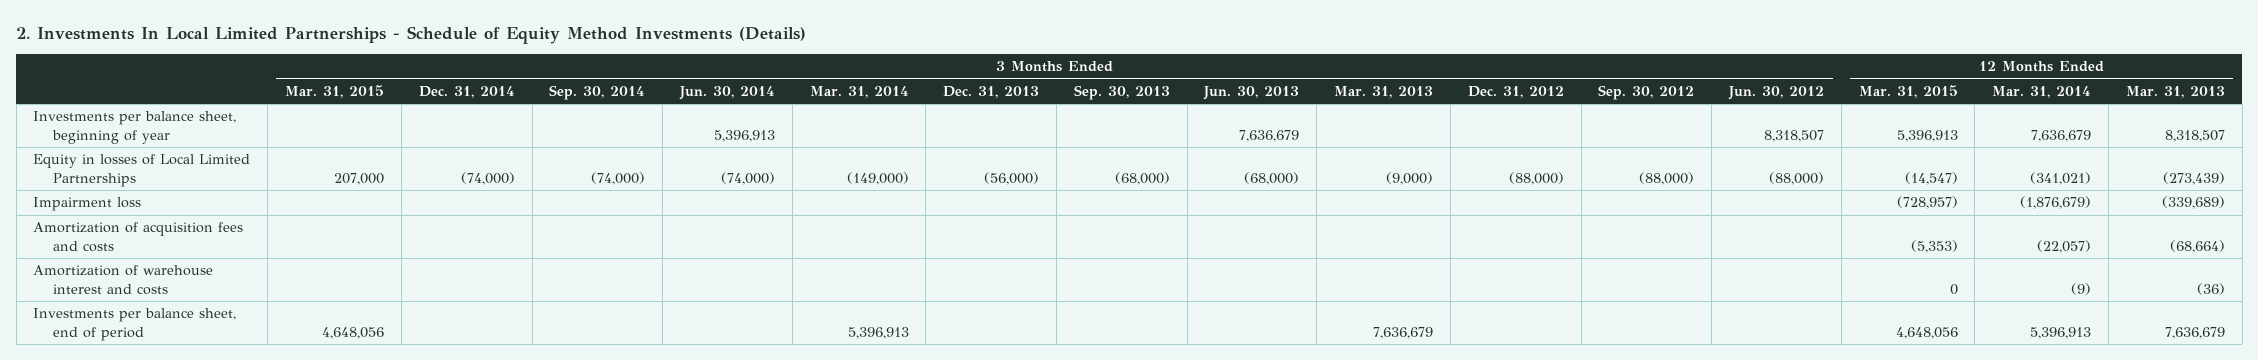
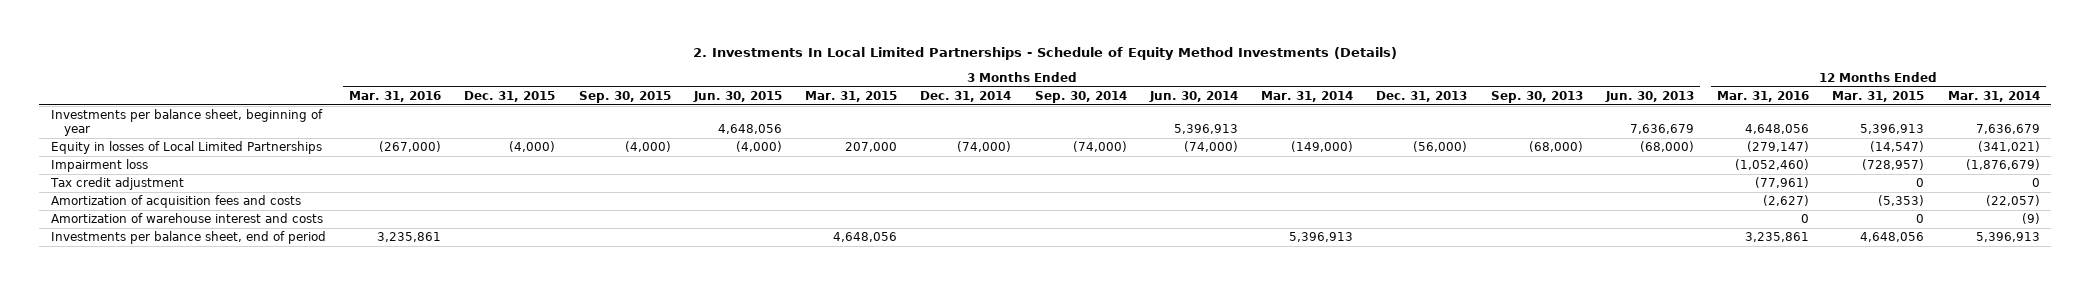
[1334,85,1434,98] Mar. 31, 2013 -> none
[1467,85,1564,98] Dec. 31, 2012 -> none
[1598,84,1695,100] Sep. 30, 2012 -> none
[1727,85,1824,100] Jun. 30, 2012 -> none
[2125,85,2225,98] Mar. 31, 2013 -> none
none -> [349,90,442,102] Mar. 31, 2016
none -> [464,90,556,102] Dec. 31, 2015
none -> [578,90,671,103] Sep. 30, 2015
none -> [692,90,782,102] Jun. 30, 2015
none -> [1717,90,1810,102] Mar. 31, 2016
none -> [49,177,184,191] Tax credit adjustment

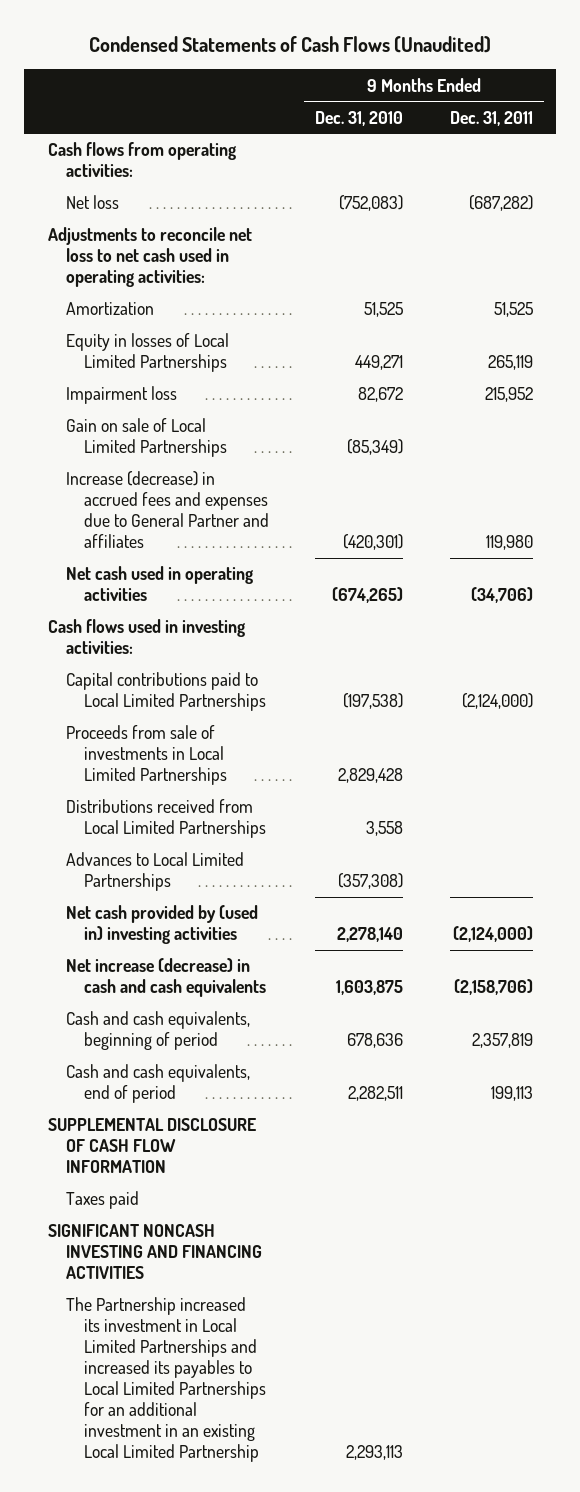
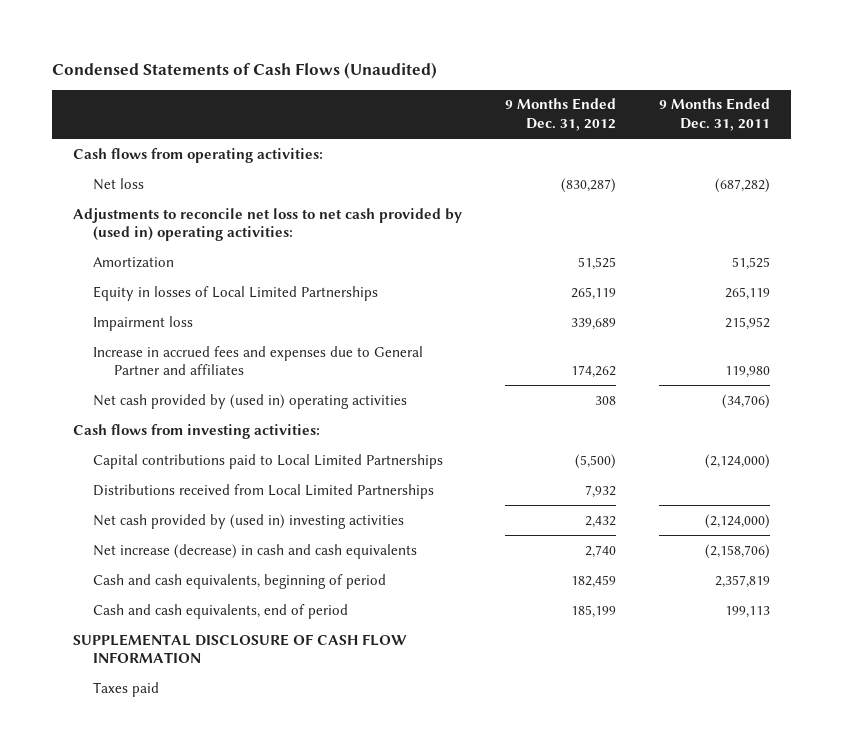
[315,110,404,126] Dec. 31, 2010 -> none
none -> [504,98,616,131] 9 Months Ended Dec. 31, 2012
[47,227,252,288] Adjustments to reconcile net loss to net cash used in operating activities: -> [73,207,463,242] Adjustments to reconcile net loss to net cash provided by (used in) operating activities:
[65,418,228,458] Gain on sale of Local Limited Partnerships -> none
[65,471,270,549] Increase (decrease) in accrued fees and expenses due to General Partner and affiliates -> [93,345,424,376] Increase in accrued fees and expenses due to General Partner and affiliates
[65,566,253,602] Net cash used in operating activities -> [93,393,408,409] Net cash provided by (used in) operating activities
[47,619,245,655] Cash flows used in investing activities: -> [73,423,321,439] Cash flows from investing activities:
[65,725,228,786] Proceeds from sale of investments in Local Limited Partnerships -> none
[65,852,244,892] Advances to Local Limited Partnerships -> none
[47,1224,262,1280] SIGNIFICANT NONCASH INVESTING AND FINANCING ACTIVITIES -> none
[65,1297,267,1463] The Partnership increased its investment in Local Limited Partnerships and increased its payables to Local Limited Partnerships for an additional investment in an existing Local Limited Partnership -> none

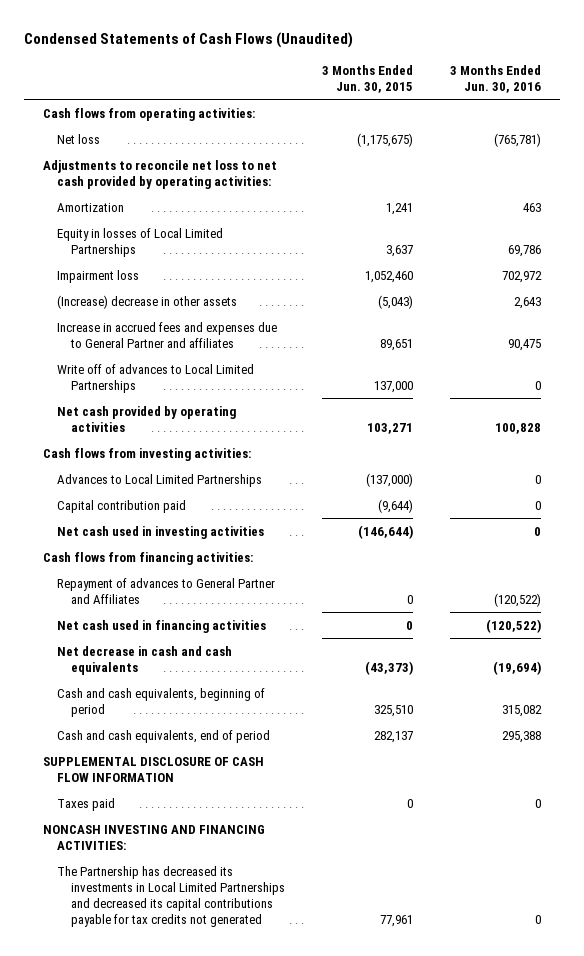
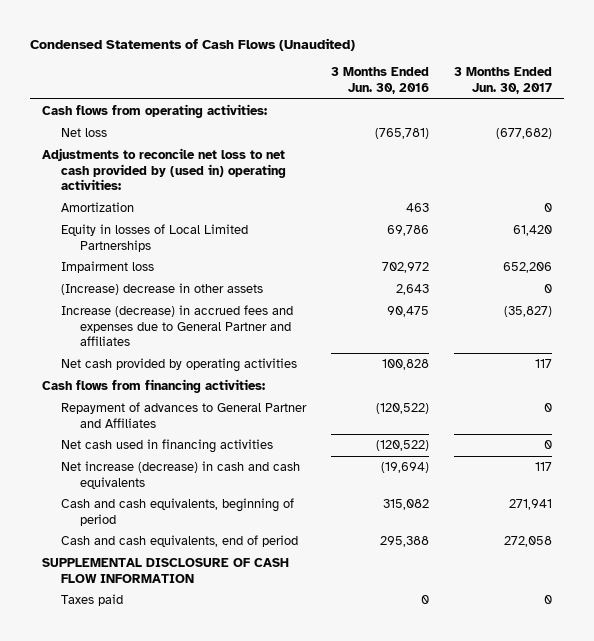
[322,65,414,94] 3 Months Ended Jun. 30, 2015 -> none
none -> [453,67,552,94] 3 Months Ended Jun. 30, 2017
[42,159,277,189] Adjustments to reconcile net loss to net cash provided by operating activities: -> [42,148,287,190] Adjustments to reconcile net loss to net cash provided by (used in) operating activities:
[56,363,254,393] Write off of advances to Local Limited Partnerships -> none
[56,321,277,348] Increase in accrued fees and expenses due to General Partner and affiliates -> [61,305,294,346] Increase (decrease) in accrued fees and expenses due to General Partner and affiliates
[42,447,251,461] Cash flows from investing activities: -> none
[56,473,262,487] Advances to Local Limited Partnerships -> none
[56,499,186,513] Capital contribution paid -> none
[56,525,264,539] Net cash used in investing activities -> none
[56,645,232,675] Net decrease in cash and cash equivalents -> [61,461,301,489] Net increase (decrease) in cash and cash equivalents
[42,824,265,850] NONCASH INVESTING AND FINANCING ACTIVITIES: -> none
[56,865,286,927] The Partnership has decreased its investments in Local Limited Partnerships and decreased its capital contributions payable for tax credits not generated -> none

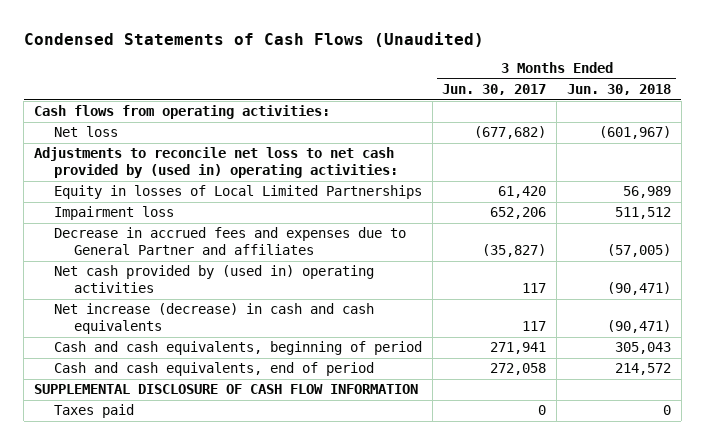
[331,67,430,94] 3 Months Ended Jun. 30, 2016 -> none
none -> [567,84,672,96] Jun. 30, 2018
[61,202,135,213] Amortization -> none
[61,283,264,296] (Increase) decrease in other assets -> none
[42,379,266,394] Cash flows from financing activities: -> none
[61,402,308,428] Repayment of advances to General Partner and Affiliates -> none
[61,439,274,454] Net cash used in financing activities -> none
[61,305,294,346] Increase (decrease) in accrued fees and expenses due to General Partner and affiliates -> [53,227,406,256] Decrease in accrued fees and expenses due to General Partner and affiliates
[61,358,298,373] Net cash provided by operating activities -> [53,265,374,294] Net cash provided by (used in) operating activities

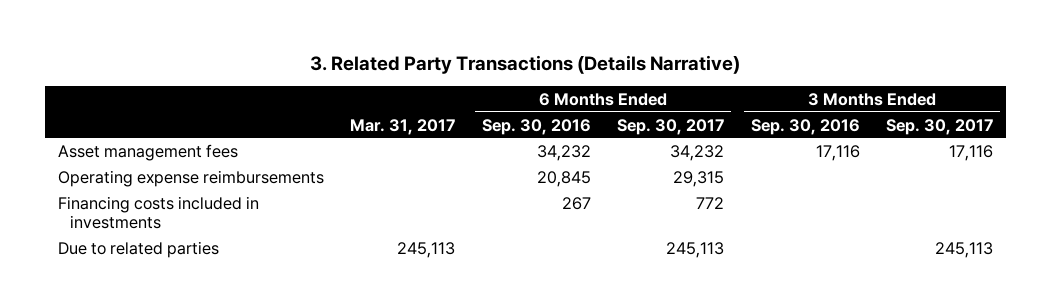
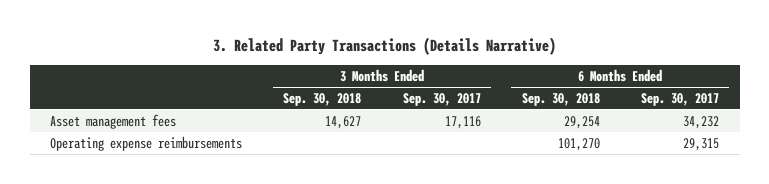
[350,118,456,135] Mar. 31, 2017 -> none
[481,118,591,135] Sep. 30, 2016 -> none
[750,118,860,135] Sep. 30, 2016 -> none
none -> [283,92,362,106] Sep. 30, 2018
none -> [521,92,600,106] Sep. 30, 2018
[57,195,259,230] Financing costs included in investments -> none
[57,240,219,258] Due to related parties -> none

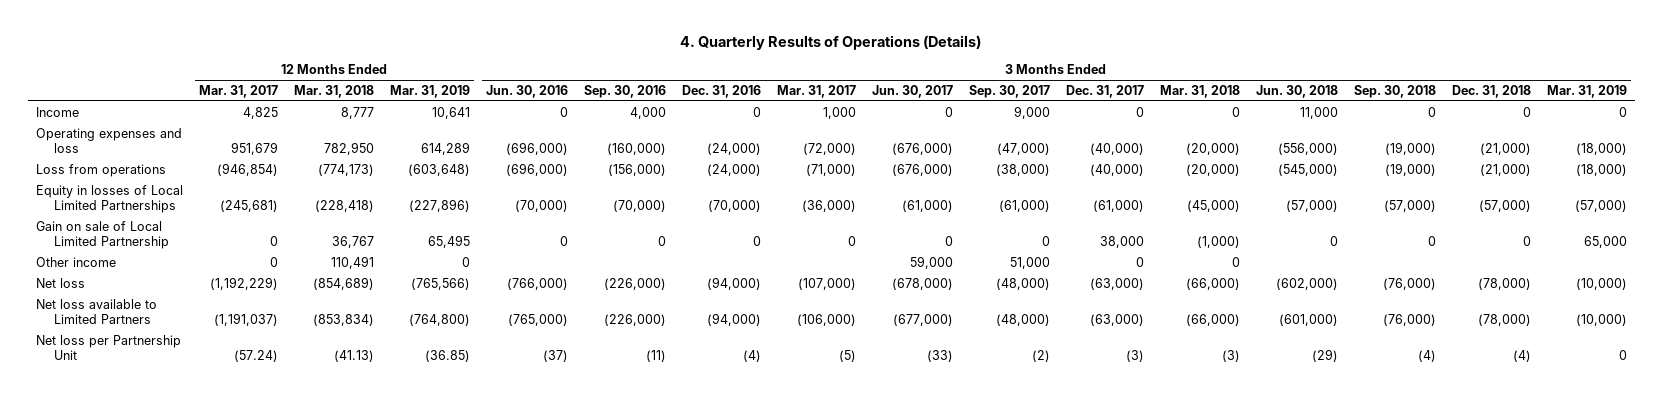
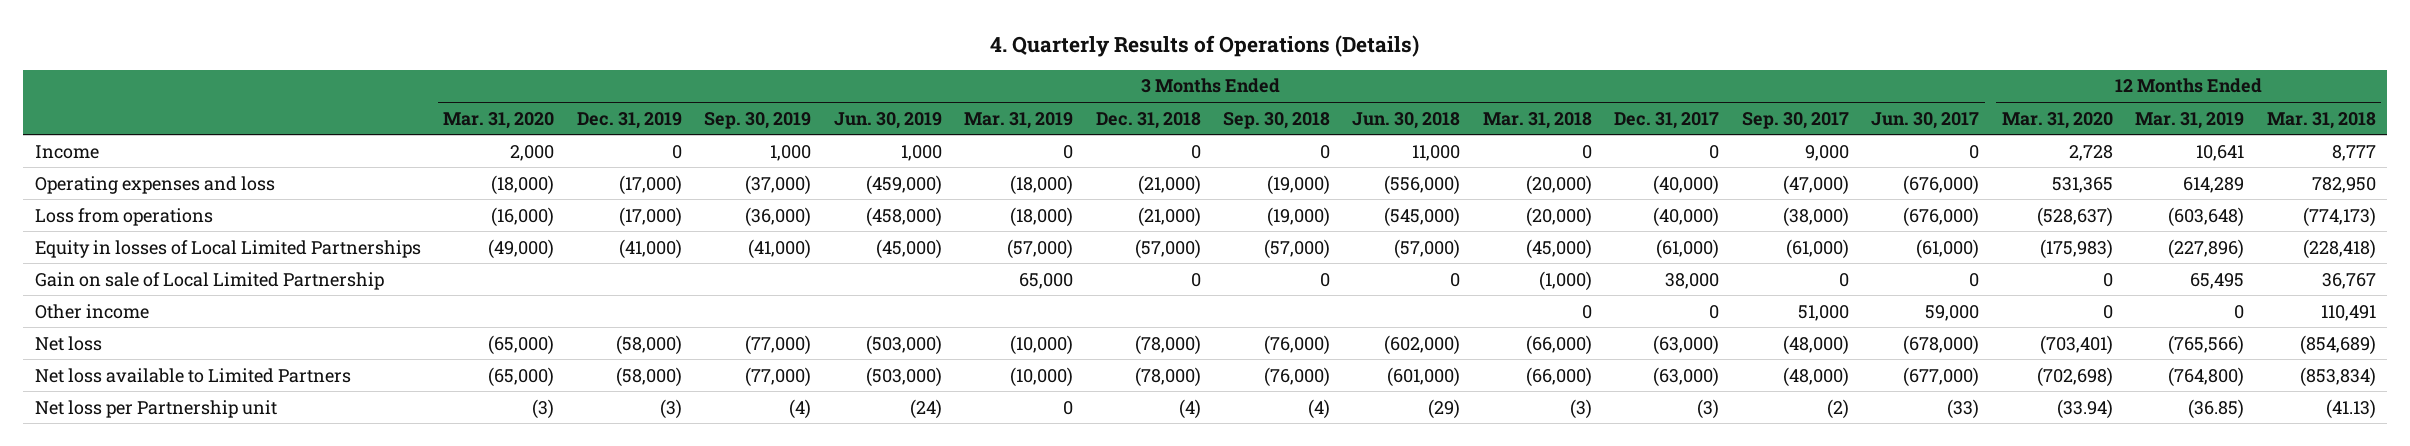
[198,85,278,99] Mar. 31, 2017 -> none
[485,85,568,99] Jun. 30, 2016 -> none
[583,85,666,99] Sep. 30, 2016 -> none
[681,85,761,99] Dec. 31, 2016 -> none
[776,85,856,99] Mar. 31, 2017 -> none
none -> [443,111,555,129] Mar. 31, 2020
none -> [576,111,682,129] Dec. 31, 2019
none -> [704,111,812,129] Sep. 30, 2019
none -> [833,111,942,129] Jun. 30, 2019
none -> [2001,111,2113,129] Mar. 31, 2020
[35,334,181,361] Net loss per Partnership Unit -> [34,399,277,418] Net loss per Partnership unit

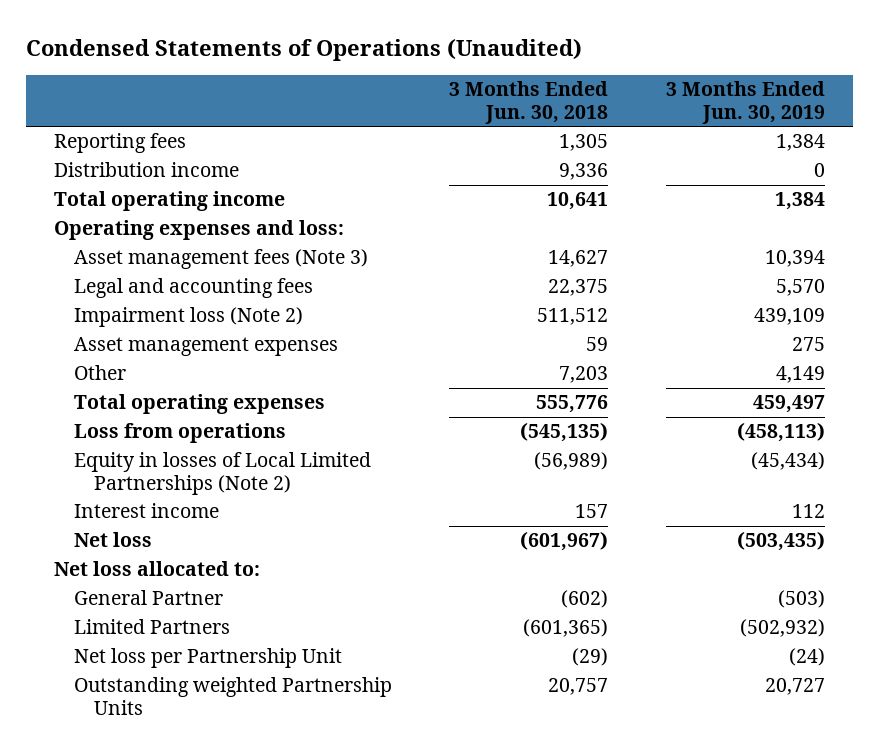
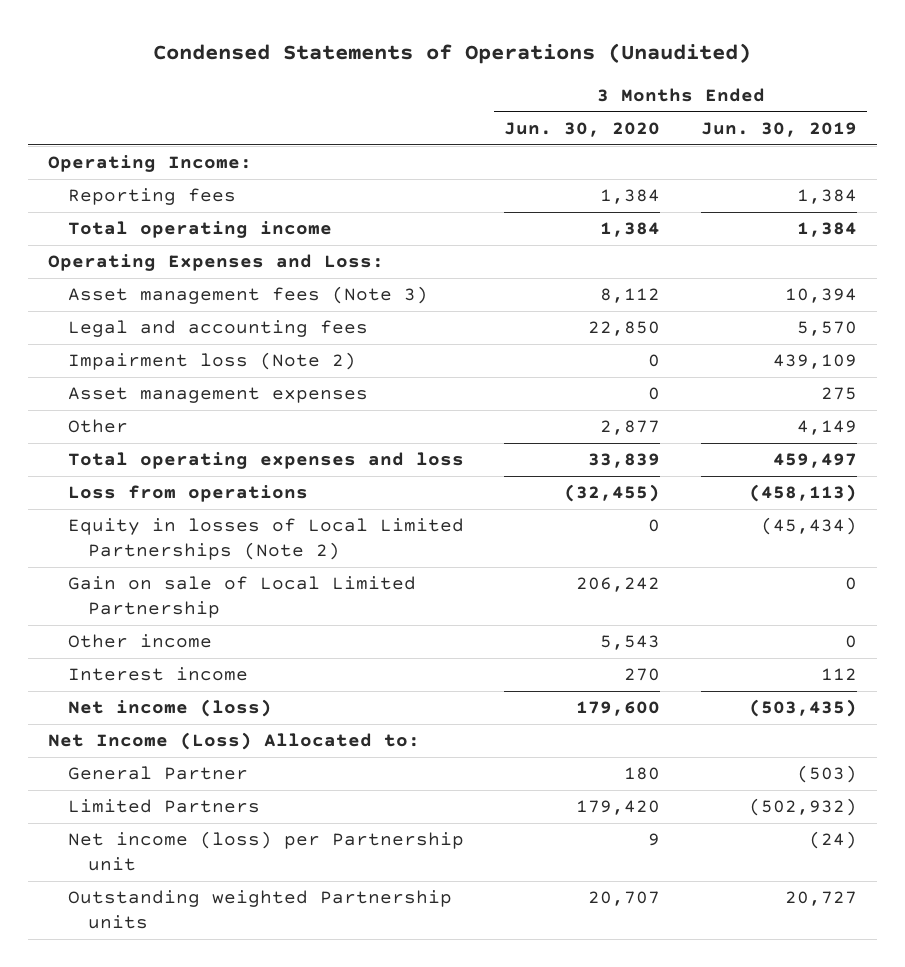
[449,81,609,124] 3 Months Ended Jun. 30, 2018 -> none
none -> [504,121,661,137] Jun. 30, 2020
none -> [48,155,253,173] Operating Income:
[54,162,240,178] Distribution income -> none
[54,220,345,241] Operating expenses and loss: -> [48,254,385,272] Operating Expenses and Loss:
[74,394,326,415] Total operating expenses -> [68,452,465,470] Total operating expenses and loss
none -> [68,576,417,619] Gain on sale of Local Limited Partnership
none -> [68,634,213,649] Other income
[74,532,153,548] Net loss -> [68,699,273,718] Net income (loss)
[54,561,261,577] Net loss allocated to: -> [48,732,421,751] Net Income (Loss) Allocated to:
[74,648,343,669] Net loss per Partnership Unit -> [68,831,465,872] Net income (loss) per Partnership unit
[74,677,393,715] Outstanding weighted Partnership Units -> [68,890,453,930] Outstanding weighted Partnership units

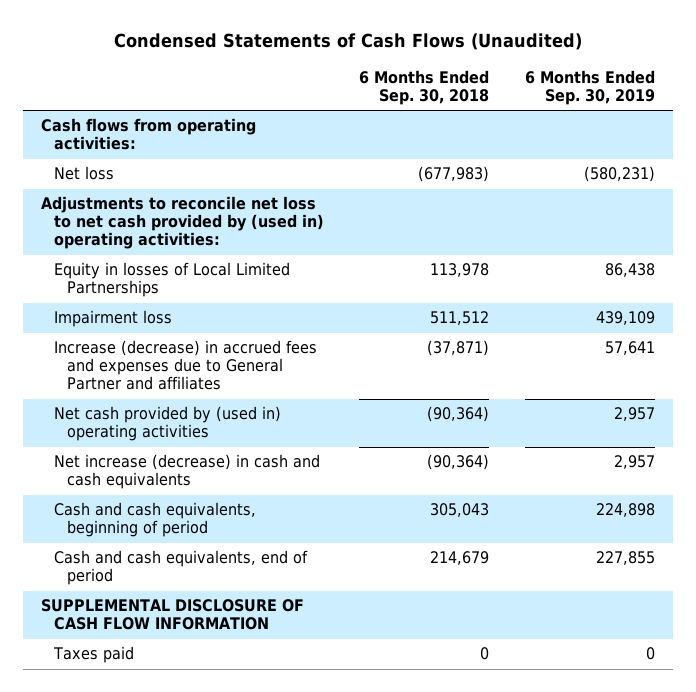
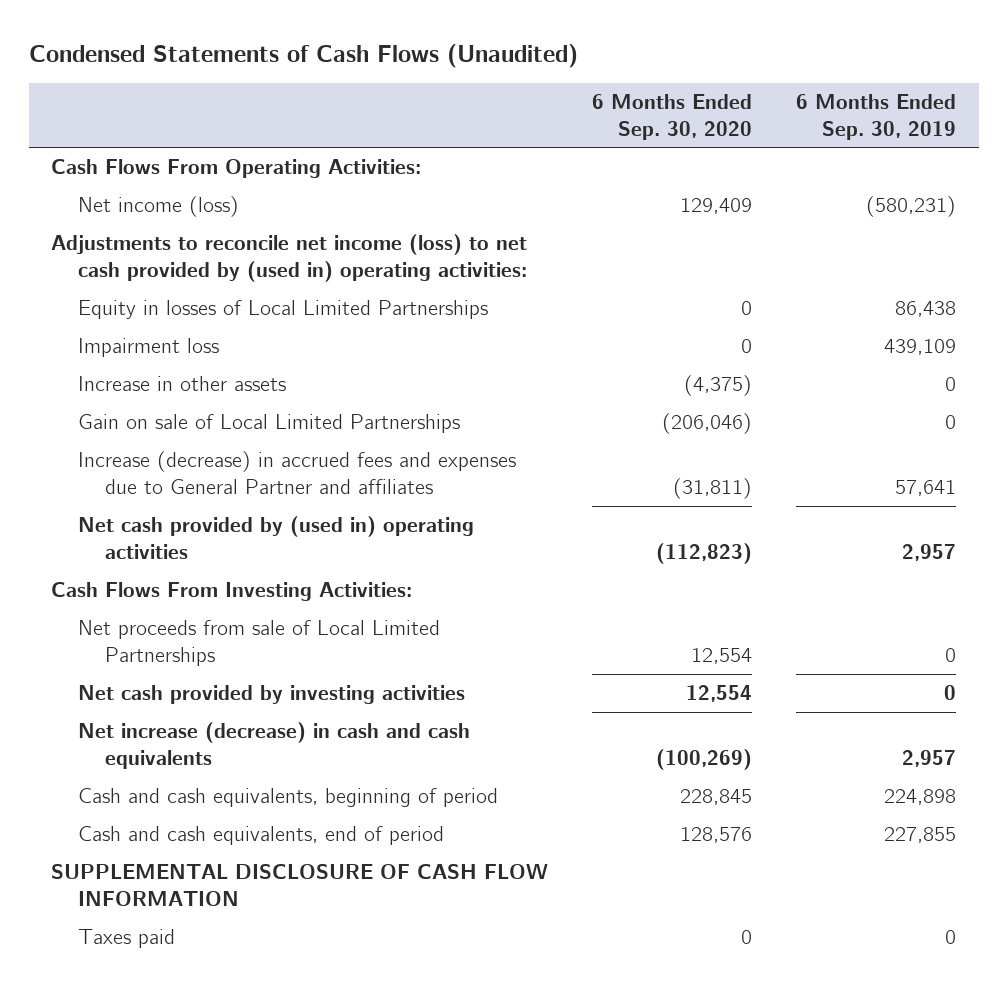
[359,70,490,106] 6 Months Ended Sep. 30, 2018 -> none
none -> [592,94,753,140] 6 Months Ended Sep. 30, 2020
[41,118,257,151] Cash flows from operating activities: -> [51,159,422,179] Cash Flows From Operating Activities:
[53,166,114,181] Net loss -> [78,196,240,218] Net income (loss)
[41,196,324,250] Adjustments to reconcile net loss to net cash provided by (used in) operating activities: -> [51,234,528,282] Adjustments to reconcile net income (loss) to net cash provided by (used in) operating activities:
none -> [78,376,287,392] Increase in other assets
none -> [78,414,461,434] Gain on sale of Local Limited Partnerships
none -> [51,582,413,602] Cash Flows From Investing Activities:
none -> [78,620,441,666] Net proceeds from sale of Local Limited Partnerships
none -> [78,685,466,705] Net cash provided by investing activities

